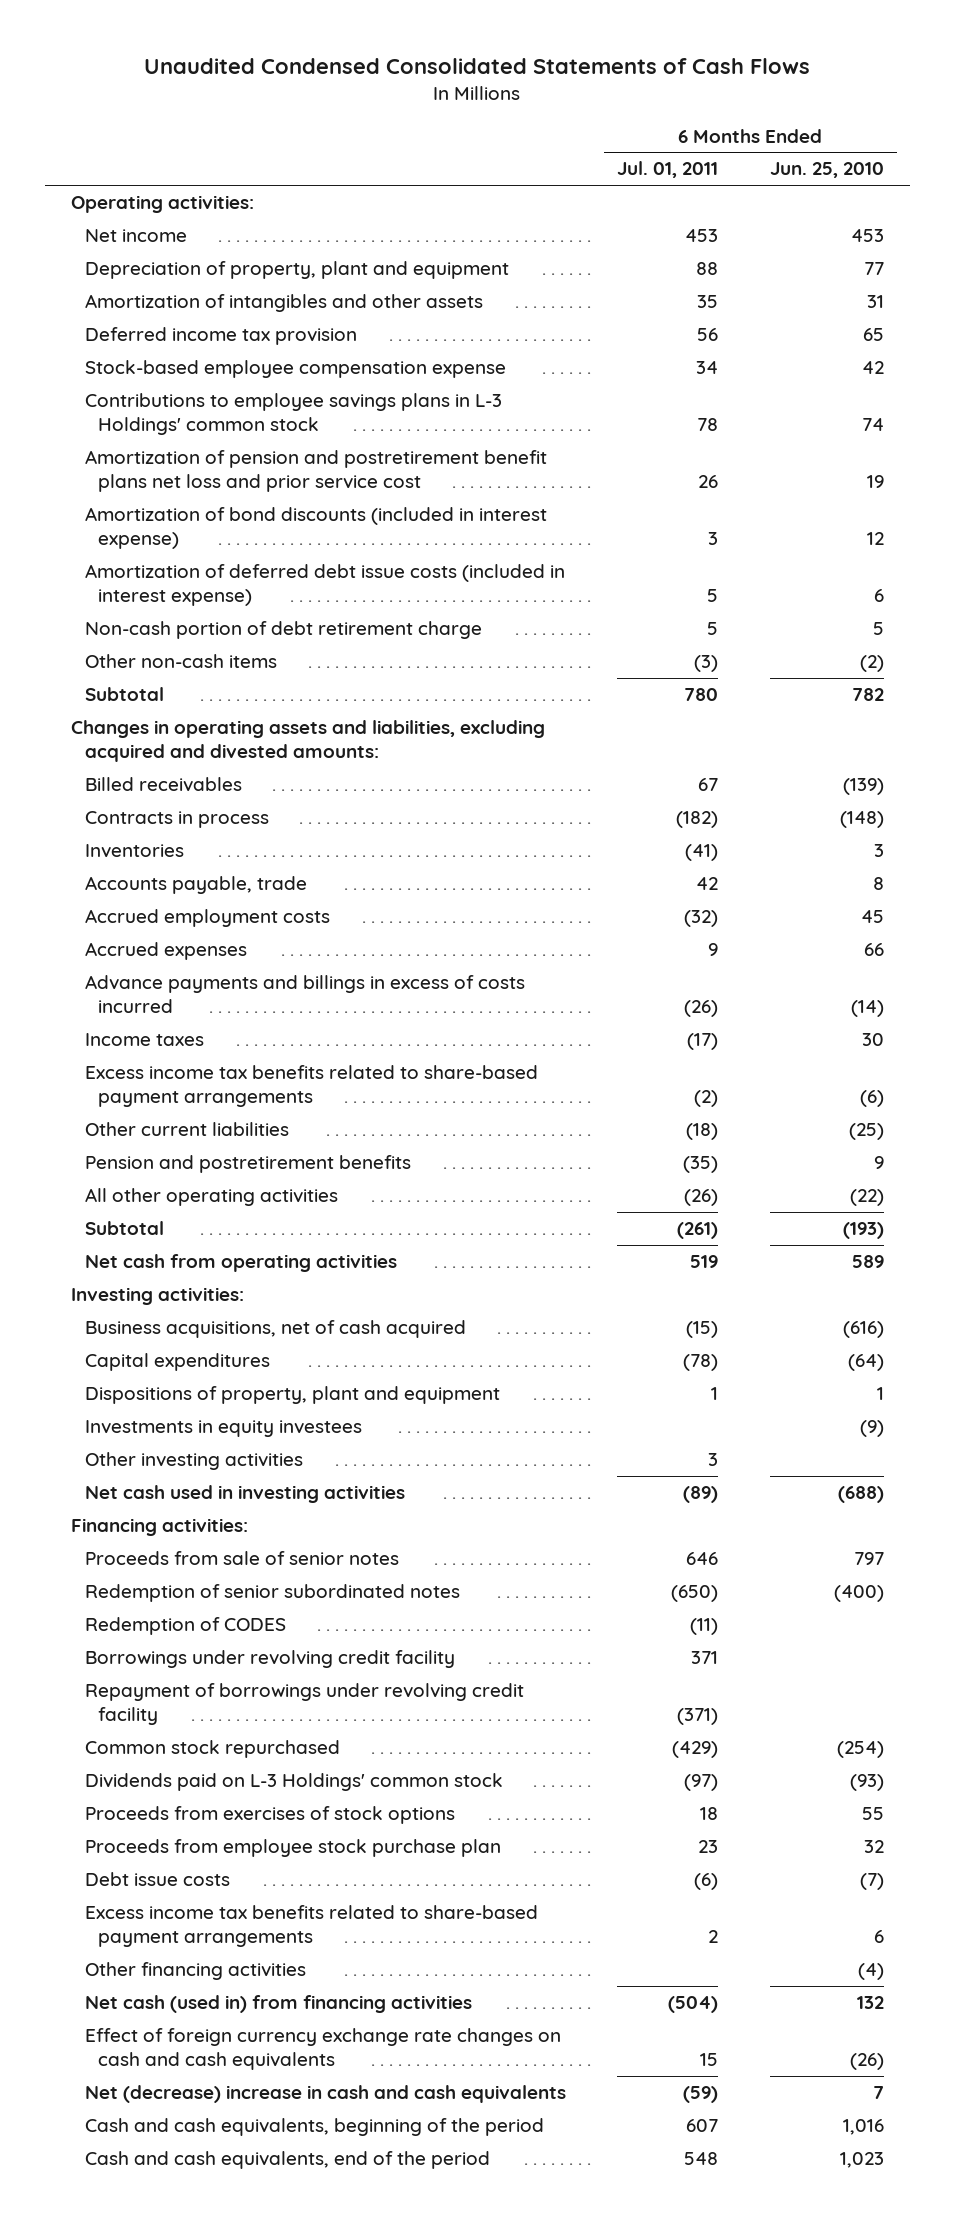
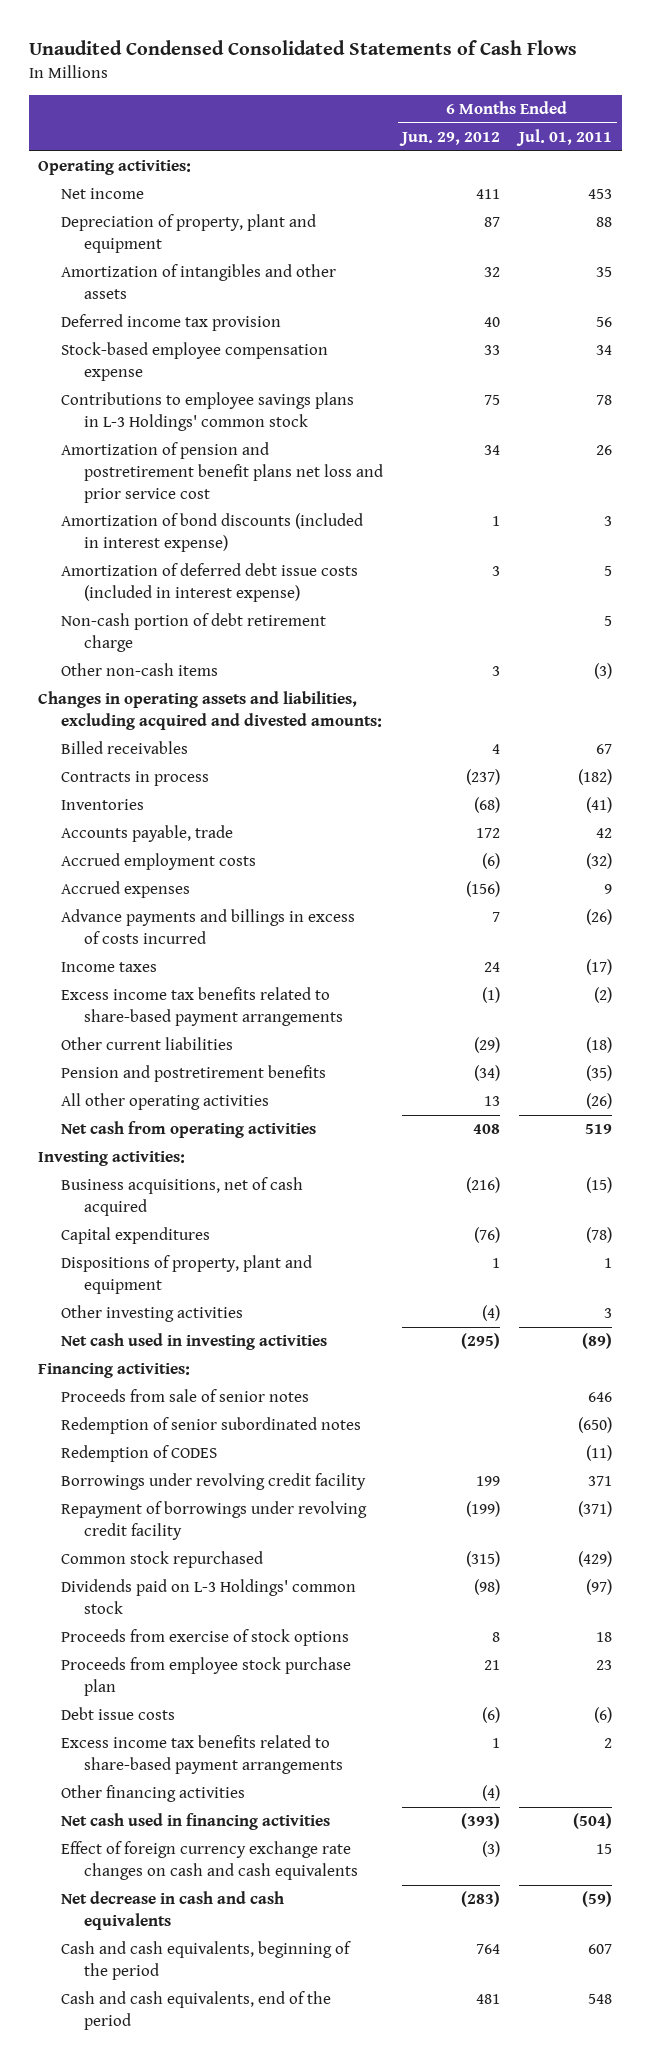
[769,162,884,179] Jun. 25, 2010 -> none
none -> [399,132,501,147] Jun. 29, 2012
[84,687,164,702] Subtotal -> none
[84,1221,164,1236] Subtotal -> none
[84,1420,362,1438] Investments in equity investees -> none
[84,1806,455,1825] Proceeds from exercises of stock options -> [61,1629,350,1647] Proceeds from exercise of stock options
[84,1995,472,2014] Net cash (used in) from financing activities -> [61,1813,331,1831] Net cash used in financing activities
[84,2085,566,2104] Net (decrease) increase in cash and cash equivalents -> [61,1891,285,1930] Net decrease in cash and cash equivalents

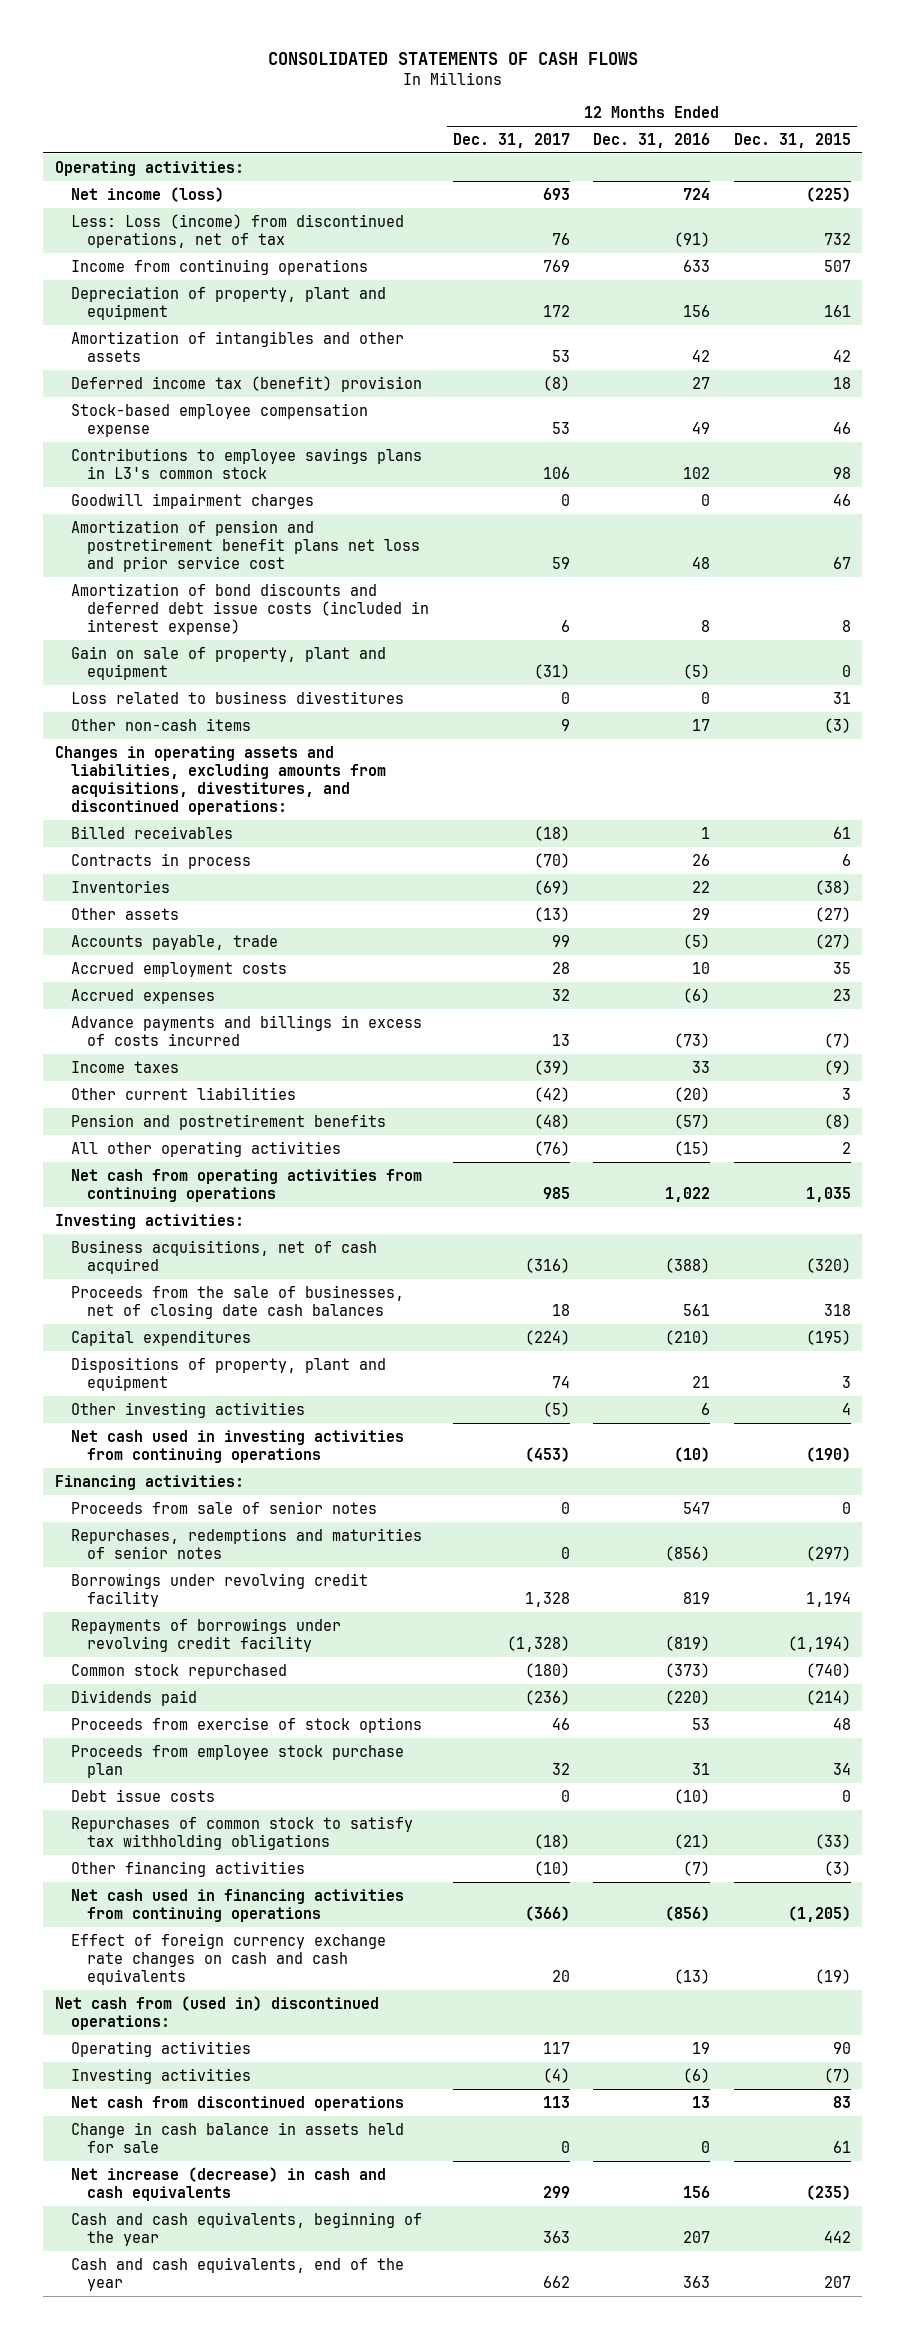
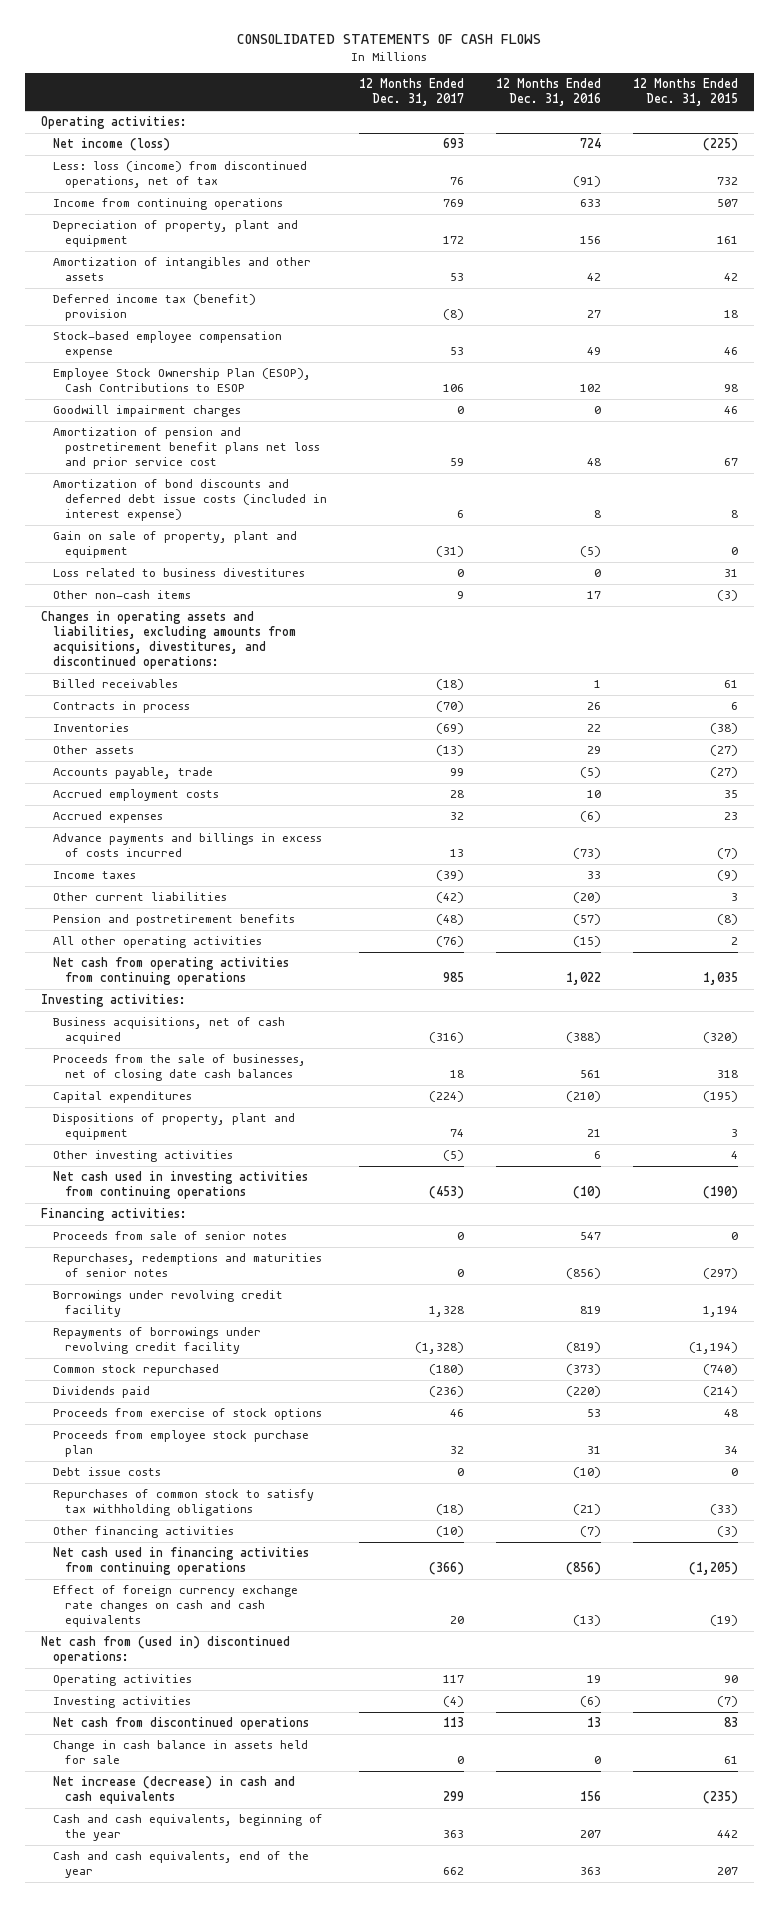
[70,213,404,248] Less: Loss (income) from discontinued operations, net of tax -> [52,161,307,189] Less: loss (income) from discontinued operations, net of tax
[70,447,422,479] Contributions to employee savings plans in L3's common stock -> [52,368,311,393] Employee Stock Ownership Plan (ESOP), Cash Contributions to ESOP

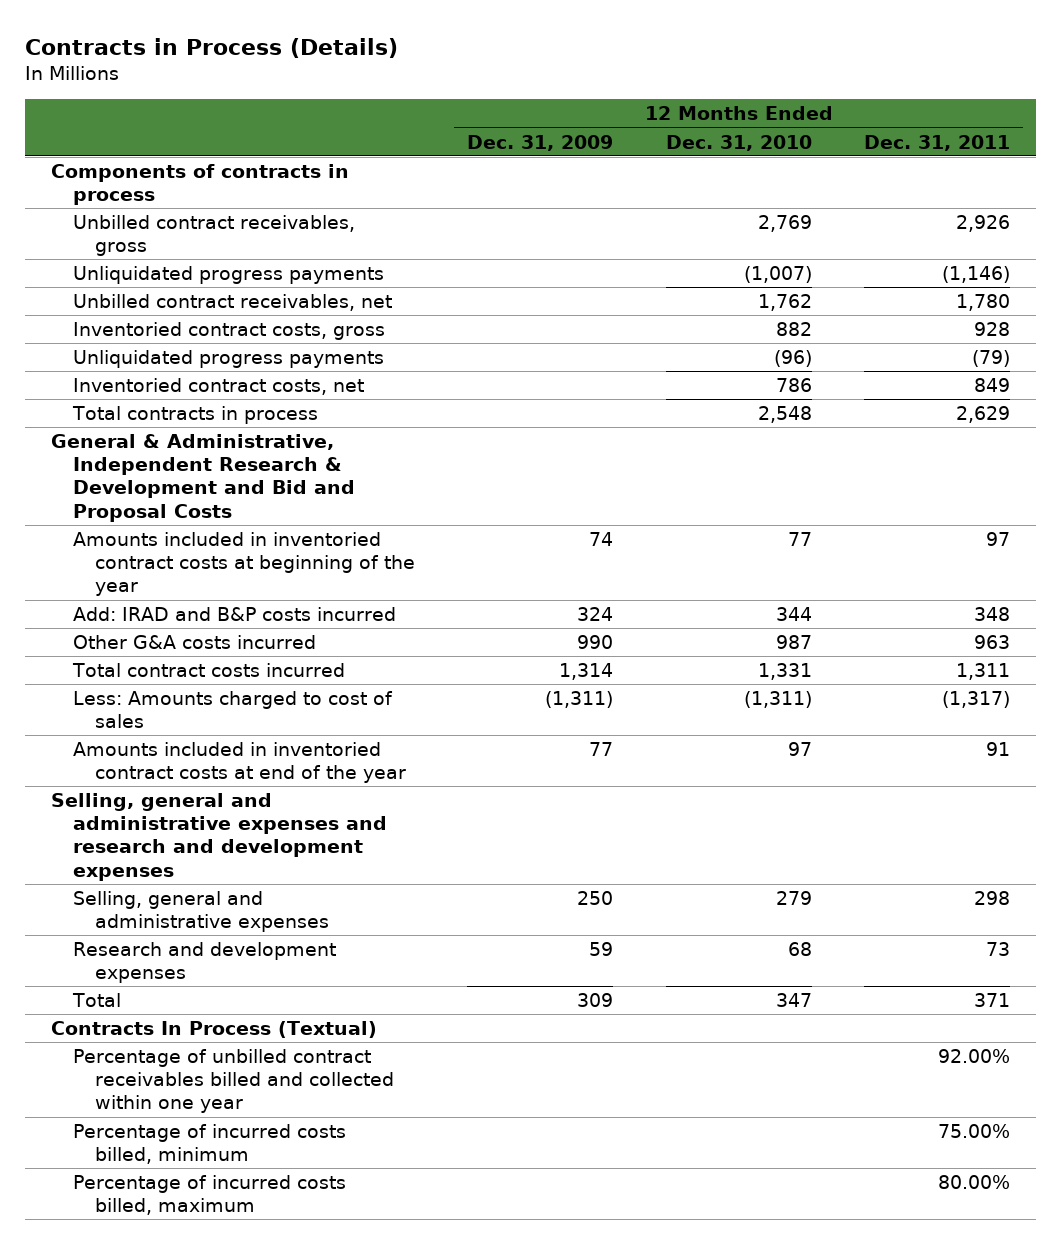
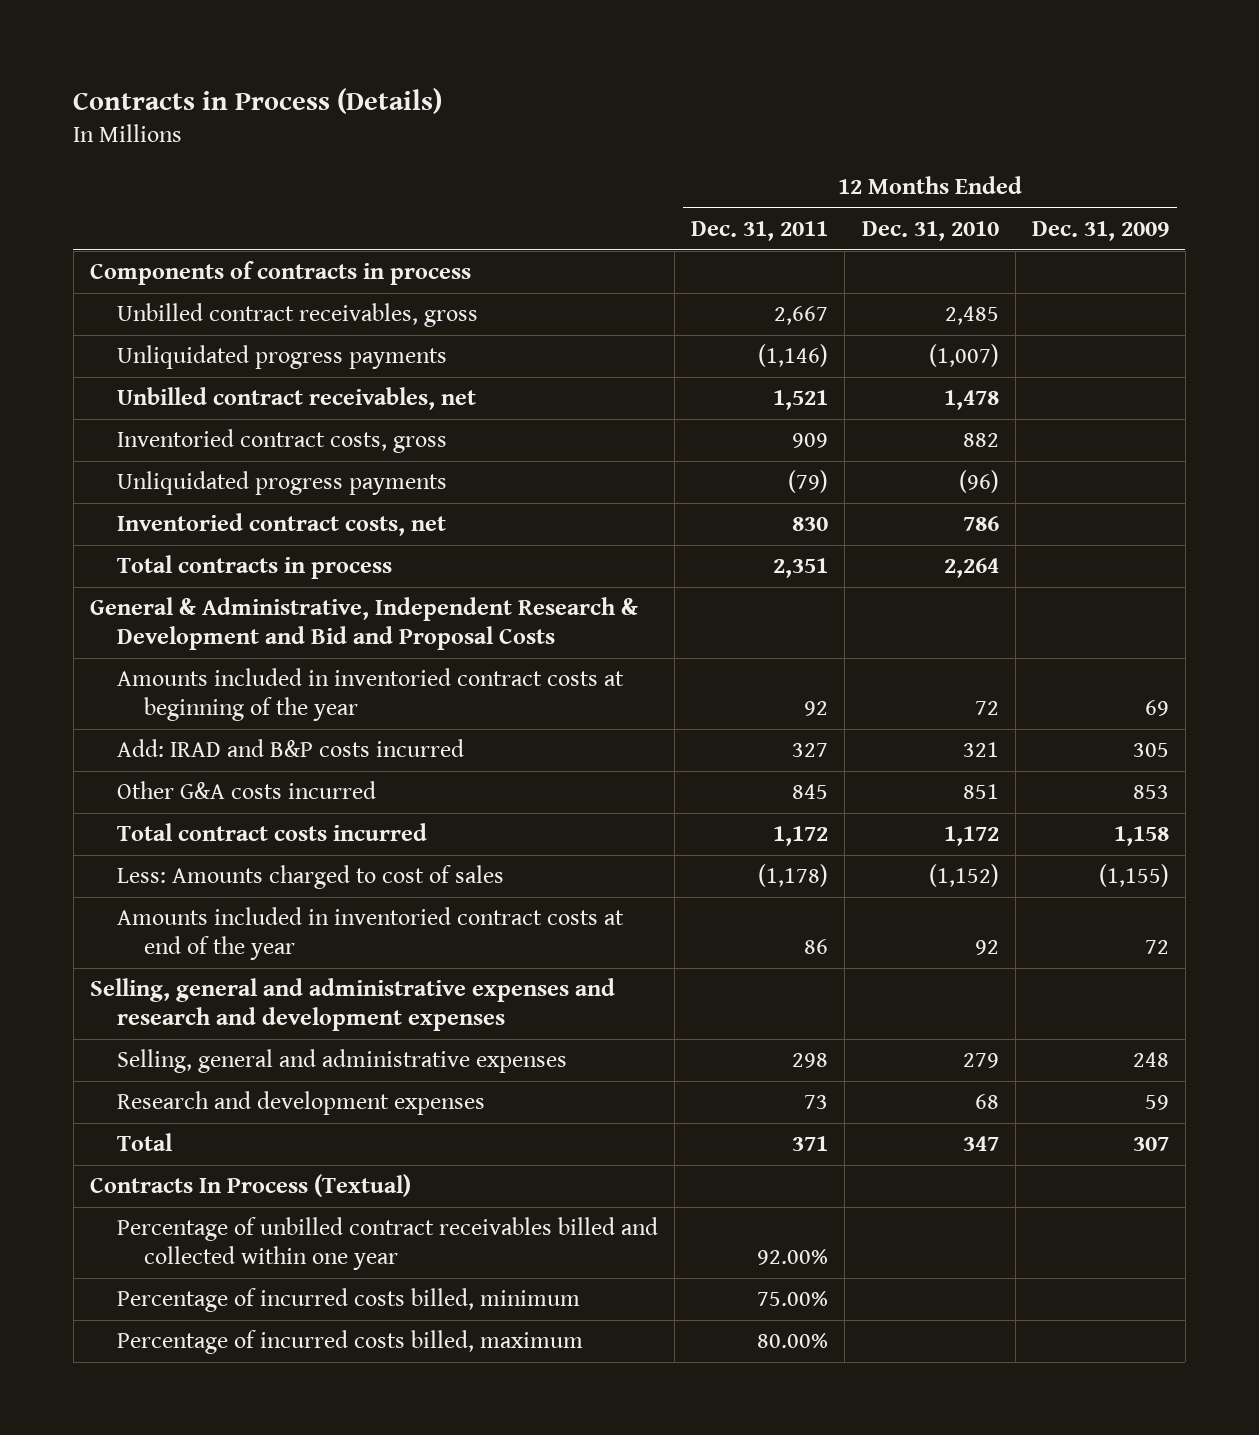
[757,215,812,233] 2,769 -> [944,306,999,326] 2,485
[955,215,1010,233] 2,926 -> [774,306,829,326] 2,667
[757,294,812,312] 1,762 -> [943,390,999,411] 1,478
[955,294,1010,312] 1,780 -> [773,390,829,411] 1,521
[973,322,1010,337] 928 -> [792,433,829,449] 909
[973,378,1010,393] 849 -> [792,517,829,532] 830
[757,406,812,424] 2,548 -> [943,558,999,579] 2,264
[955,406,1010,424] 2,629 -> [773,558,829,579] 2,351
[589,532,614,547] 74 -> [1144,700,1169,717] 69
[787,532,812,547] 77 -> [974,701,999,716] 72
[985,532,1010,547] 97 -> [804,701,829,717] 92
[577,607,614,622] 324 -> [1132,743,1169,758] 305
[775,607,812,622] 344 -> [962,742,999,758] 321
[973,607,1010,622] 348 -> [792,743,829,758] 327
[577,635,614,650] 990 -> [1132,785,1169,800] 853
[775,635,812,650] 987 -> [962,784,999,800] 851
[973,635,1010,650] 963 -> [792,784,829,800] 845
[559,663,614,681] 1,314 -> [1113,826,1169,847] 1,158
[757,663,812,681] 1,331 -> [943,826,999,847] 1,172
[955,663,1010,681] 1,311 -> [773,826,829,847] 1,172
[545,691,614,709] (1,311) -> [1098,864,1169,888] (1,155)
[743,691,812,709] (1,311) -> [928,864,999,888] (1,152)
[941,691,1010,709] (1,317) -> [758,864,829,888] (1,178)
[589,742,614,757] 77 -> [1144,940,1169,955] 72
[787,742,812,757] 97 -> [974,940,999,956] 92
[985,742,1010,757] 91 -> [804,939,829,955] 86
[577,891,614,906] 250 -> [1132,1052,1169,1068] 248
[577,993,614,1008] 309 -> [1132,1137,1169,1152] 307

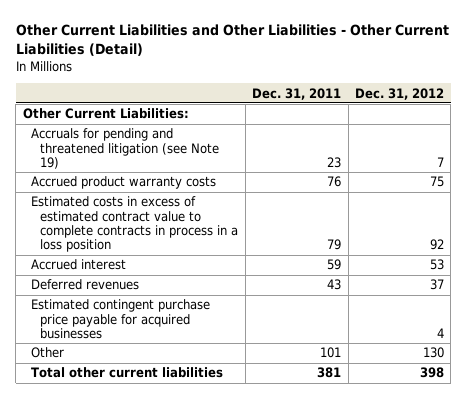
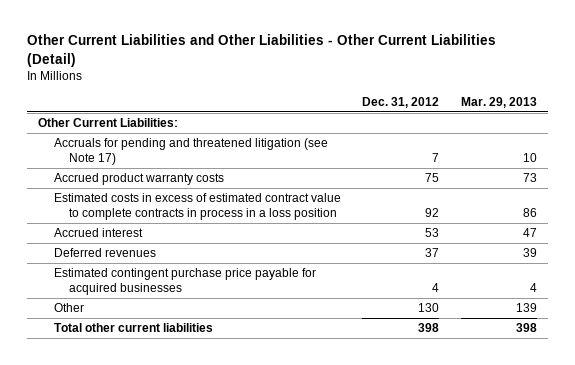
[252,87,342,100] Dec. 31, 2011 -> none
none -> [461,96,538,108] Mar. 29, 2013
[31,128,220,169] Accruals for pending and threatened litigation (see Note 19) -> [53,138,328,165] Accruals for pending and threatened litigation (see Note 17)

